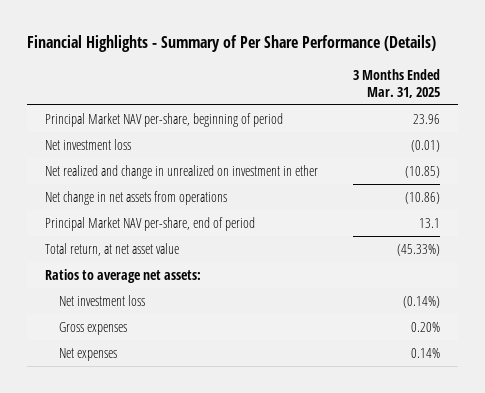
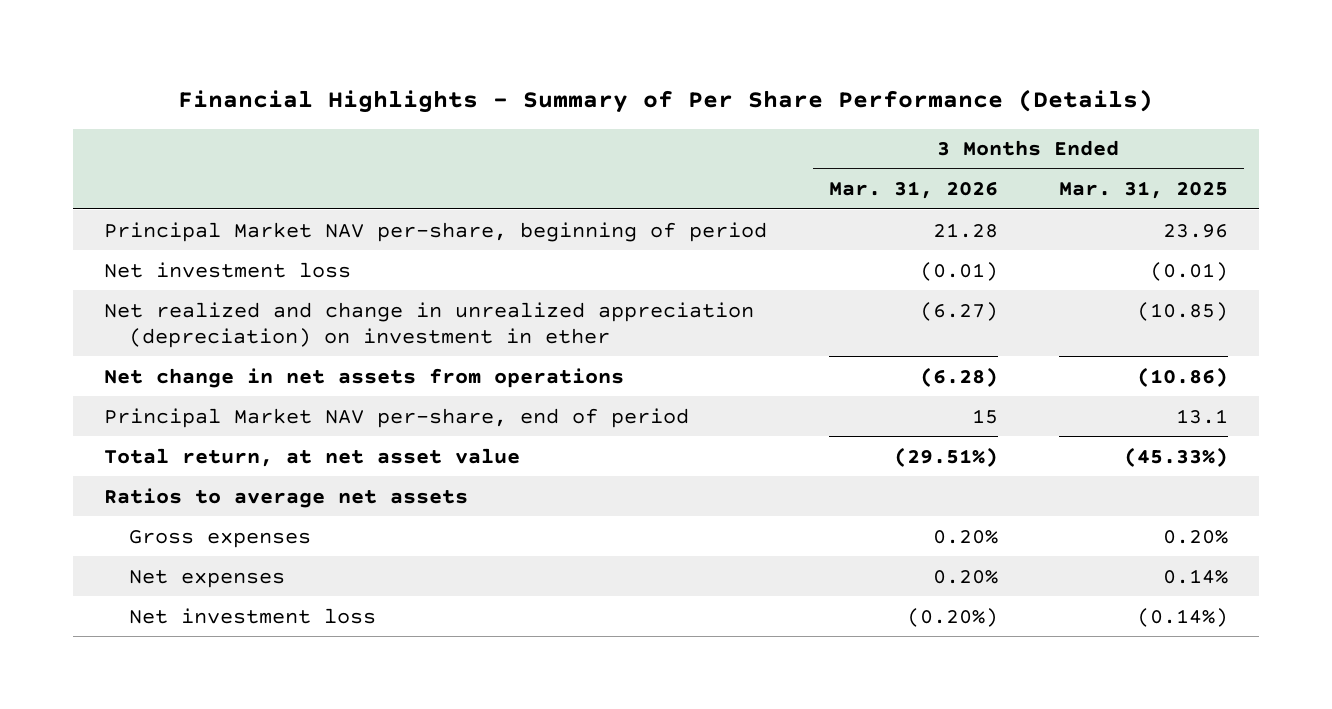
none -> [828,181,998,200] Mar. 31, 2026
[44,164,318,179] Net realized and change in unrealized on investment in ether -> [103,301,754,348] Net realized and change in unrealized appreciation (depreciation) on investment in ether
[44,268,201,283] Ratios to average net assets: -> [103,487,468,508] Ratios to average net assets
[59,294,146,306] Net investment loss -> [129,607,377,624] Net investment loss

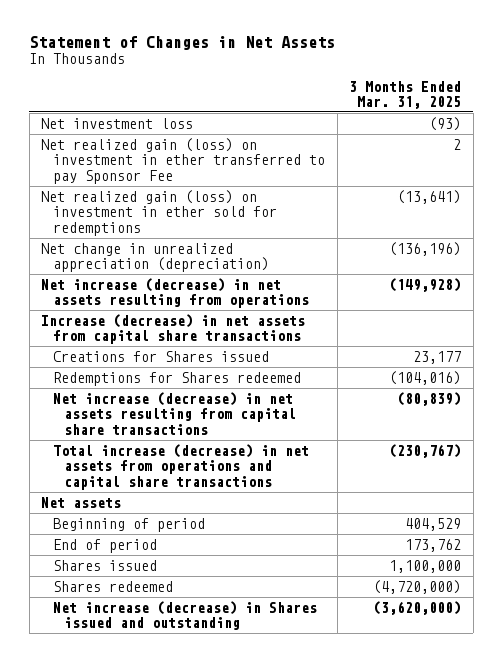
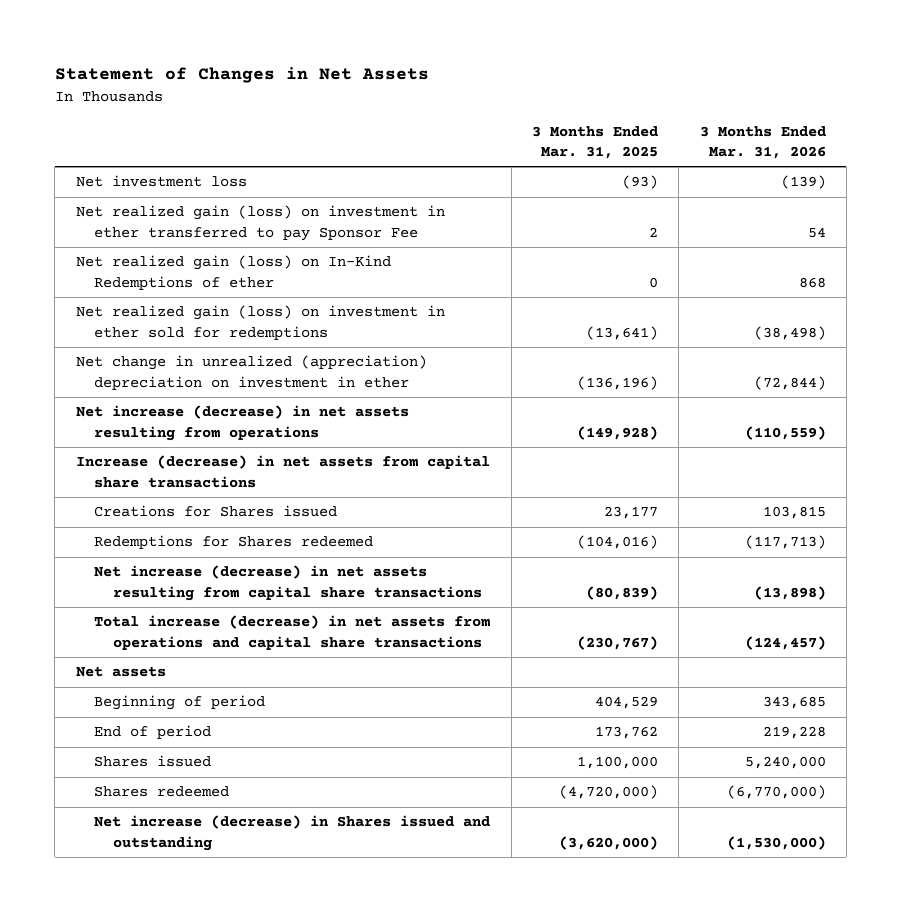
none -> [699,125,826,160] 3 Months Ended Mar. 31, 2026
none -> [75,255,391,290] Net realized gain (loss) on In-Kind Redemptions of ether
[41,242,269,273] Net change in unrealized appreciation (depreciation) -> [75,355,427,390] Net change in unrealized (appreciation) depreciation on investment in ether

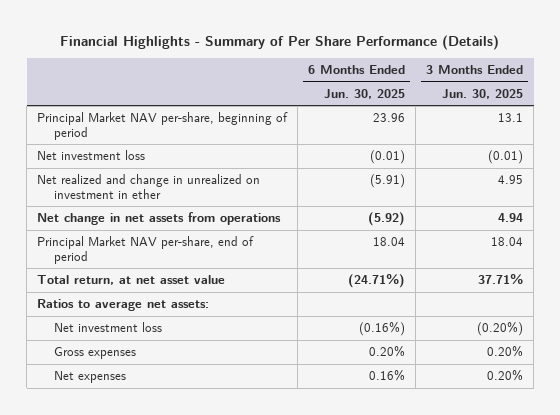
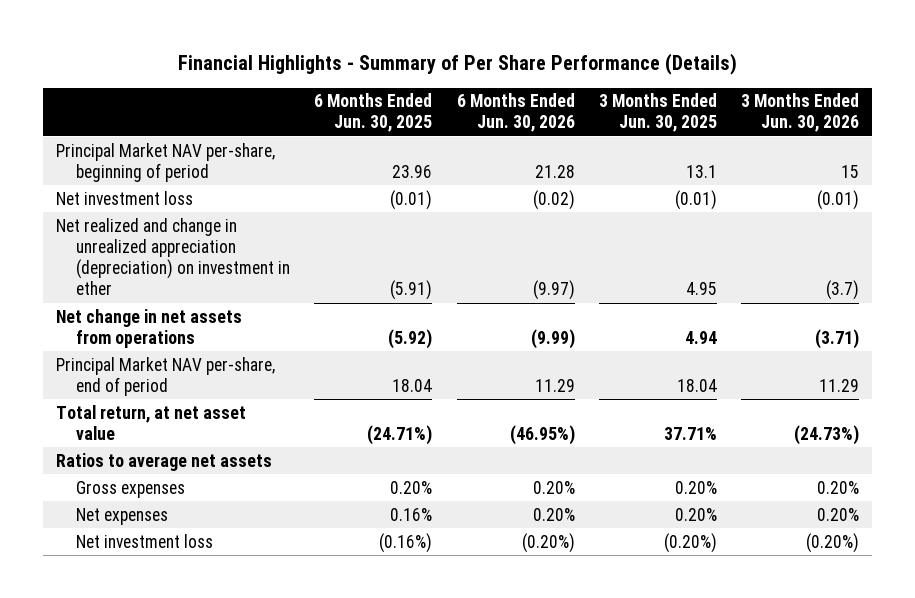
none -> [456,93,575,133] 6 Months Ended Jun. 30, 2026
none -> [741,93,860,133] 3 Months Ended Jun. 30, 2026
[37,174,261,199] Net realized and change in unrealized on investment in ether -> [55,217,290,296] Net realized and change in unrealized appreciation (depreciation) on investment in ether
[37,299,210,312] Ratios to average net assets: -> [55,452,272,471] Ratios to average net assets
[53,322,162,333] Net investment loss -> [75,533,213,548] Net investment loss

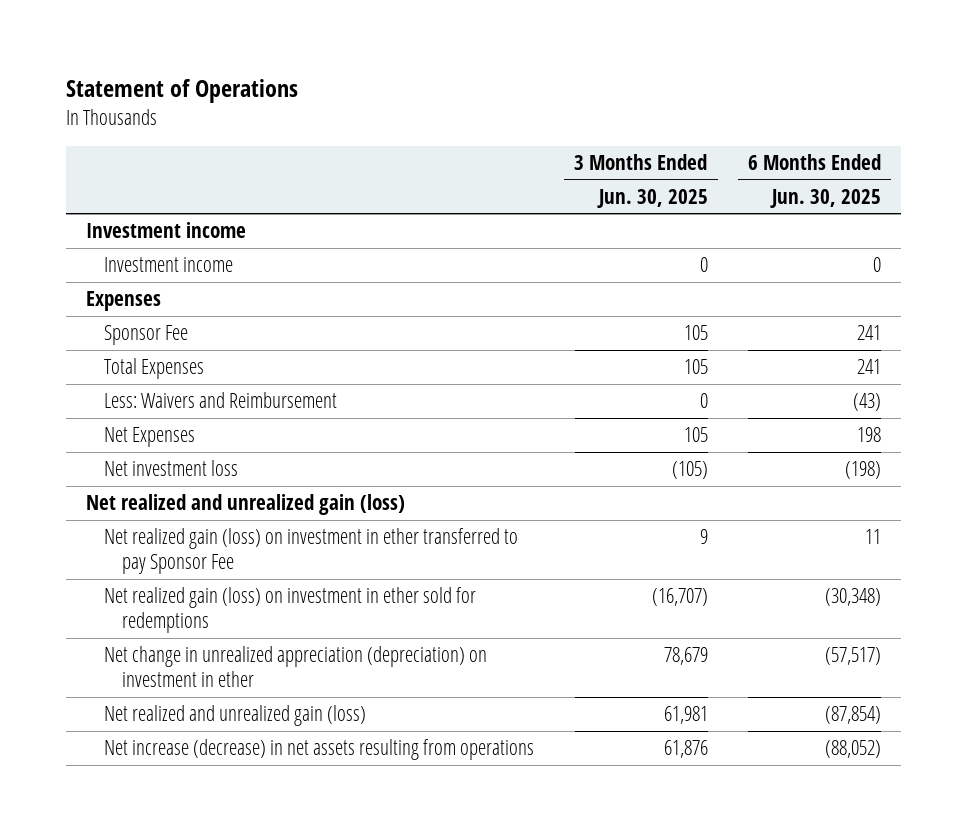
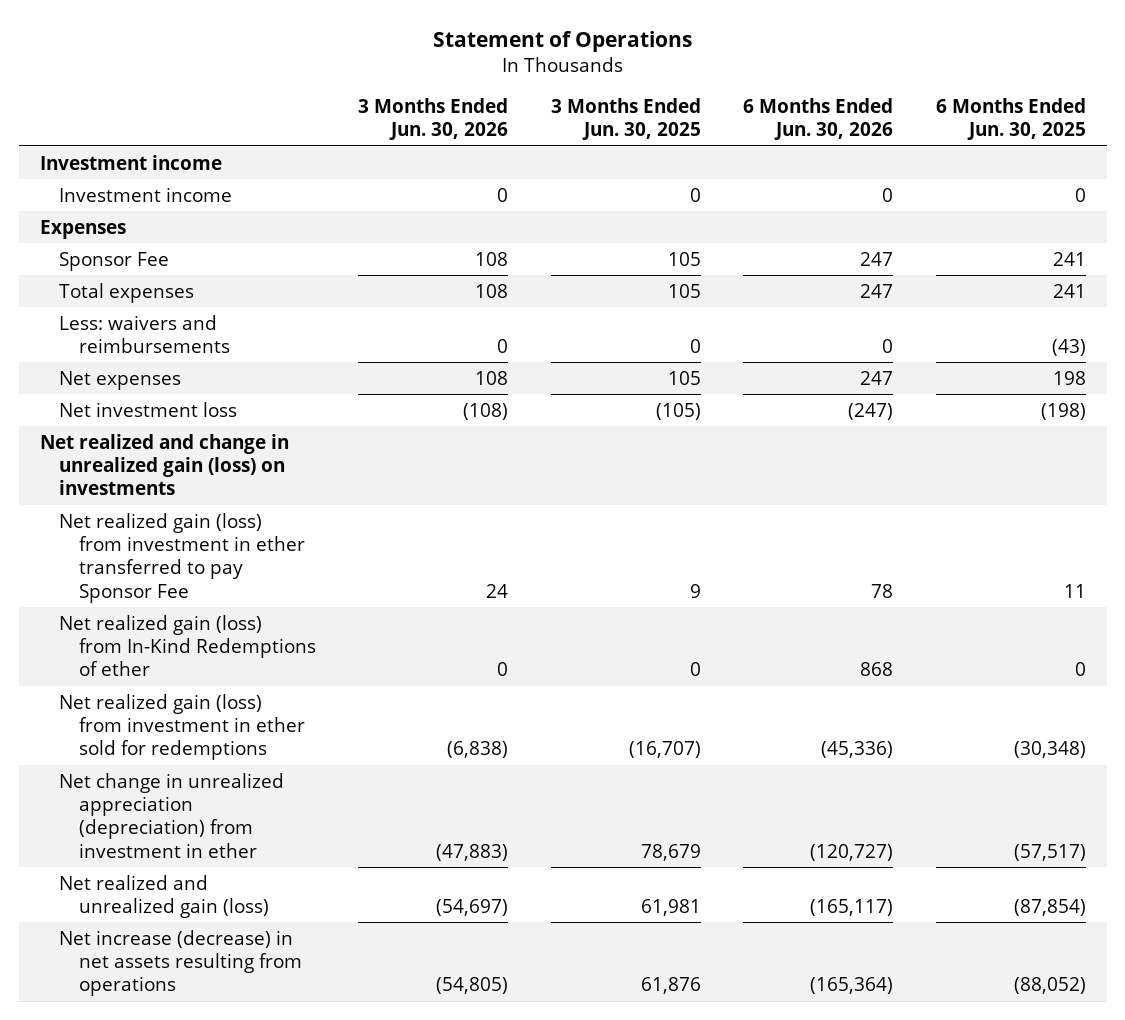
none -> [358,98,509,141] 3 Months Ended Jun. 30, 2026
none -> [743,98,894,141] 6 Months Ended Jun. 30, 2026
[104,358,205,380] Total Expenses -> [59,282,195,303] Total expenses
[104,392,338,409] Less: Waivers and Reimbursement -> [59,314,230,353] Less: waivers and reimbursements
[104,427,196,448] Net Expenses -> [59,370,182,390] Net expenses
[85,494,405,516] Net realized and unrealized gain (loss) -> [39,433,289,496] Net realized and change in unrealized gain (loss) on investments
[104,528,519,575] Net realized gain (loss) on investment in ether transferred to pay Sponsor Fee -> [59,512,305,603] Net realized gain (loss) from investment in ether transferred to pay Sponsor Fee
none -> [59,614,316,677] Net realized gain (loss) from In-Kind Redemptions of ether
[104,587,477,634] Net realized gain (loss) on investment in ether sold for redemptions -> [59,693,305,761] Net realized gain (loss) from investment in ether sold for redemptions
[104,646,488,688] Net change in unrealized appreciation (depreciation) on investment in ether -> [59,772,285,858] Net change in unrealized appreciation (depreciation) from investment in ether

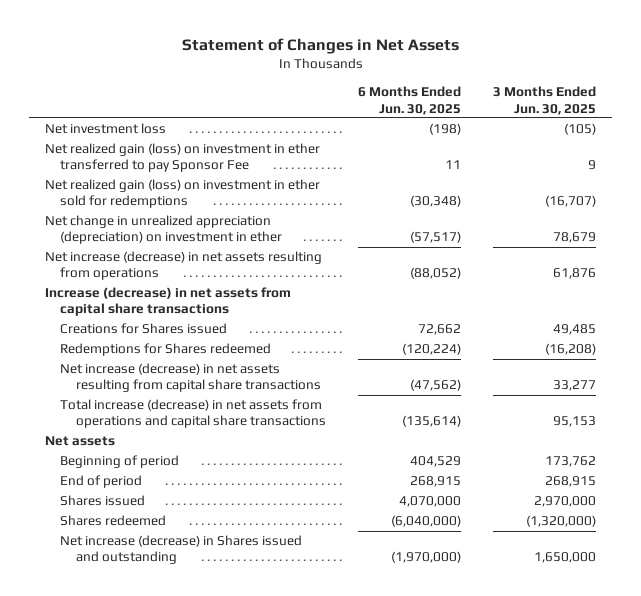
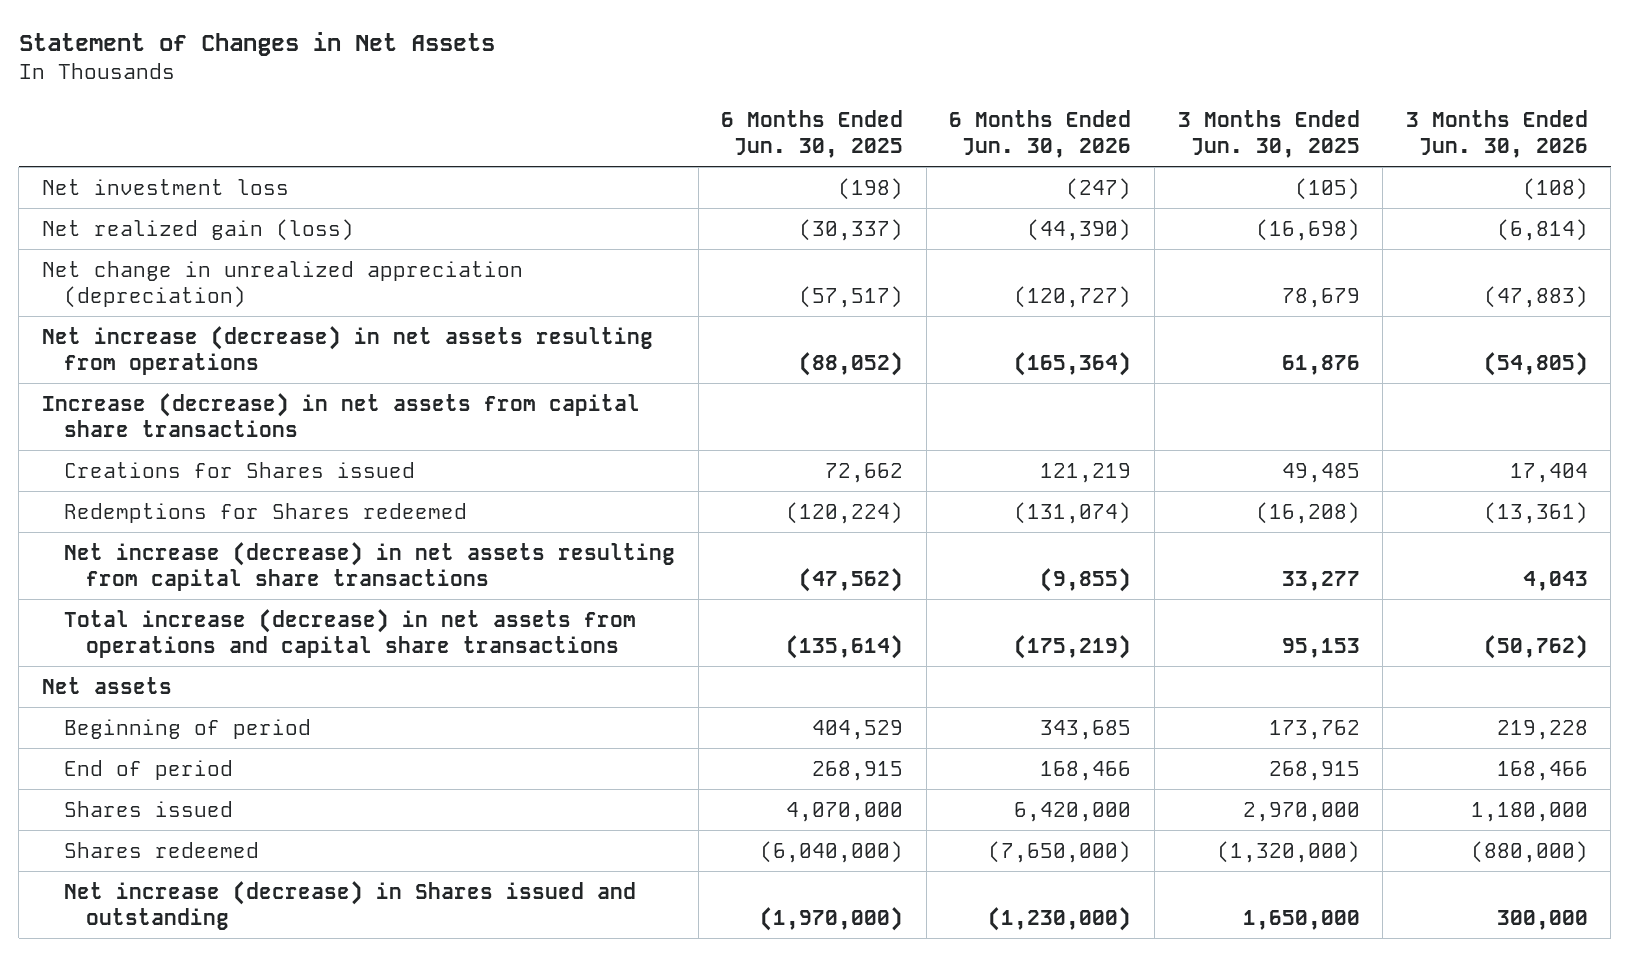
none -> [949,110,1132,158] 6 Months Ended Jun. 30, 2026
none -> [1405,110,1588,158] 3 Months Ended Jun. 30, 2026
[44,179,320,209] Net realized gain (loss) on investment in ether sold for redemptions -> none
[44,143,320,173] Net realized gain (loss) on investment in ether transferred to pay Sponsor Fee -> [42,218,355,241] Net realized gain (loss)
[444,160,461,170] 11 -> [799,218,904,241] (30,337)
[588,160,597,171] 9 -> [1255,218,1360,241] (16,698)
[44,215,283,245] Net change in unrealized appreciation (depreciation) on investment in ether -> [42,260,524,308] Net change in unrealized appreciation (depreciation)

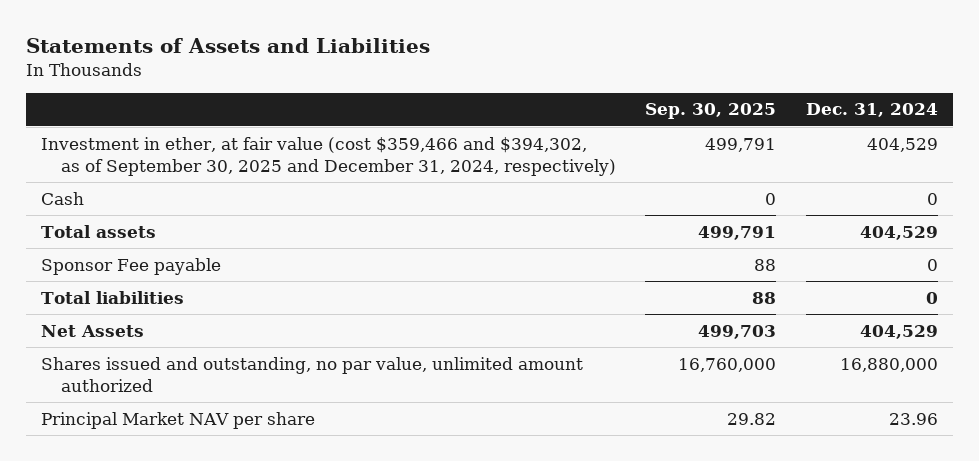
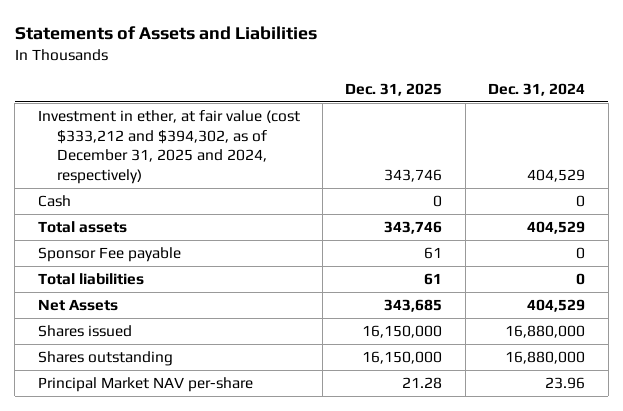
[645,103,777,120] Sep. 30, 2025 -> none
none -> [345,82,443,96] Dec. 31, 2025
[40,136,616,176] Investment in ether, at fair value (cost $359,466 and $394,302, as of September 30, 2025 and December 31, 2024, respectively) -> [37,110,300,184] Investment in ether, at fair value (cost $333,212 and $394,302, as of December 31, 2025 and 2024, respectively)
none -> [37,325,132,338] Shares issued
[40,356,583,392] Shares issued and outstanding, no par value, unlimited amount authorized -> [37,351,173,367] Shares outstanding
[40,411,315,429] Principal Market NAV per share -> [37,377,253,393] Principal Market NAV per-share

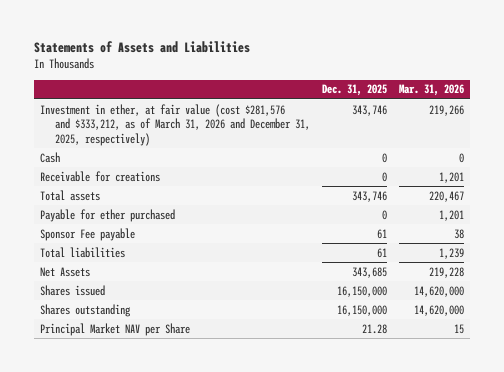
[488,82,586,96] Dec. 31, 2024 -> none
none -> [399,84,465,97] Mar. 31, 2026
[37,110,300,184] Investment in ether, at fair value (cost $333,212 and $394,302, as of December 31, 2025 and 2024, respectively) -> [39,103,310,146] Investment in ether, at fair value (cost $281,576 and $333,212, as of March 31, 2026 and December 31, 2025, respectively)
none -> [39,170,160,182] Receivable for creations
none -> [39,208,175,222] Payable for ether purchased
[37,377,253,393] Principal Market NAV per-share -> [39,322,190,336] Principal Market NAV per Share

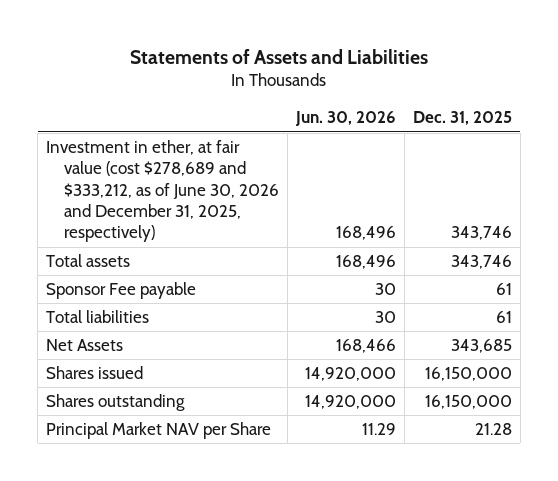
[399,84,465,97] Mar. 31, 2026 -> none
none -> [295,111,397,127] Jun. 30, 2026
[39,151,60,163] Cash -> none
[39,170,160,182] Receivable for creations -> none
[39,103,310,146] Investment in ether, at fair value (cost $281,576 and $333,212, as of March 31, 2026 and December 31, 2025, respectively) -> [46,140,280,243] Investment in ether, at fair value (cost $278,689 and $333,212, as of June 30, 2026 and December 31, 2025, respectively)
[39,208,175,222] Payable for ether purchased -> none

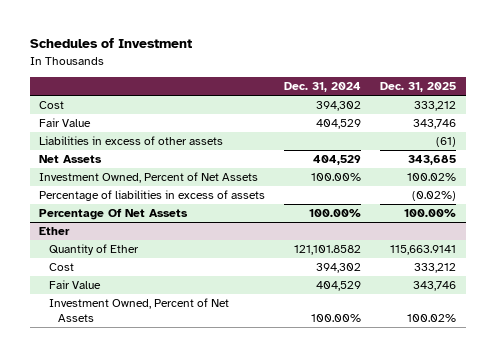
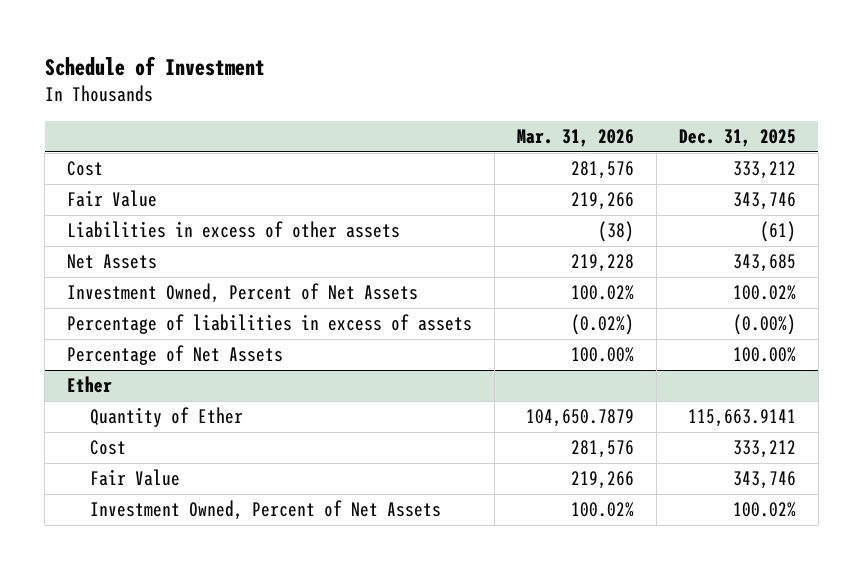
[29,38,192,49] Schedules of Investment -> [44,56,265,77] Schedule of Investment
[284,82,362,93] Dec. 31, 2024 -> none
none -> [517,129,635,148] Mar. 31, 2026
[412,191,457,202] (0.02%) -> [732,314,796,336] (0.00%)
[39,208,189,221] Percentage Of Net Assets -> [67,345,284,366] Percentage of Net Assets

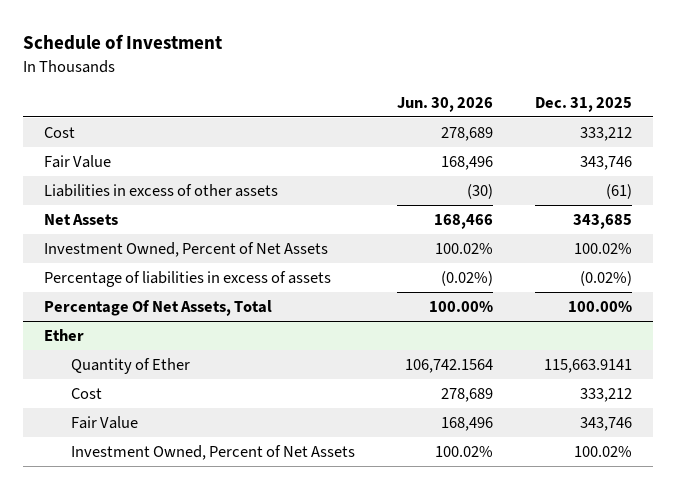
[517,129,635,148] Mar. 31, 2026 -> none
none -> [396,97,493,113] Jun. 30, 2026
[732,314,796,336] (0.00%) -> [580,270,633,286] (0.02%)
[67,345,284,366] Percentage of Net Assets -> [44,299,273,316] Percentage Of Net Assets, Total

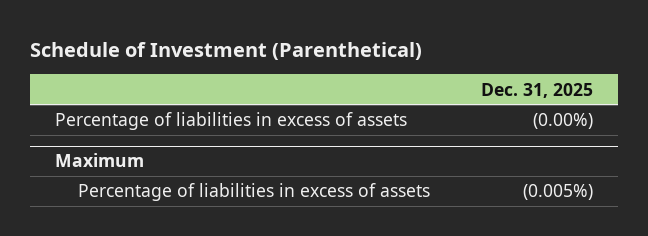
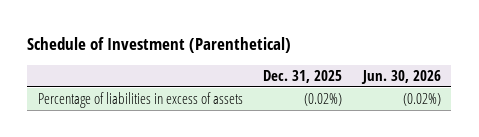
none -> [360,69,441,84] Jun. 30, 2026
[55,153,145,168] Maximum -> none
[77,183,430,202] Percentage of liabilities in excess of assets -> none
[532,113,593,130] (0.00%) -> [304,93,343,107] (0.02%)

